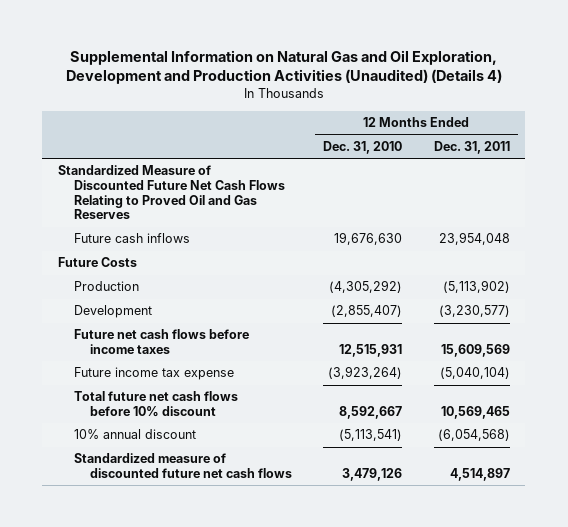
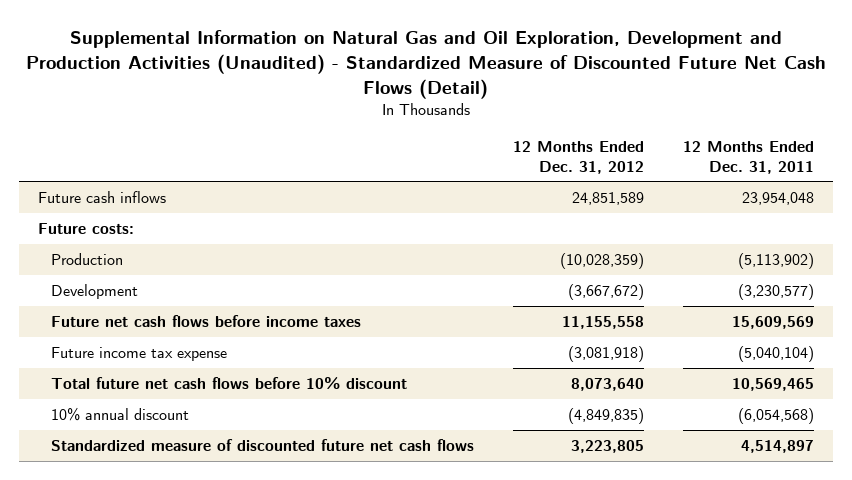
[65,49,502,85] Supplemental Information on Natural Gas and Oil Exploration, Development and Production Activities (Unaudited) (Details 4) -> [25,29,826,99] Supplemental Information on Natural Gas and Oil Exploration, Development and Production Activities (Unaudited) - Standardized Measure of Discounted Future Net Cash Flows (Detail)
[323,140,403,154] Dec. 31, 2010 -> none
none -> [512,141,644,174] 12 Months Ended Dec. 31, 2012
[57,165,285,220] Standardized Measure of Discounted Future Net Cash Flows Relating to Proved Oil and Gas Reserves -> none
[57,257,137,268] Future Costs -> [38,222,135,234] Future costs:

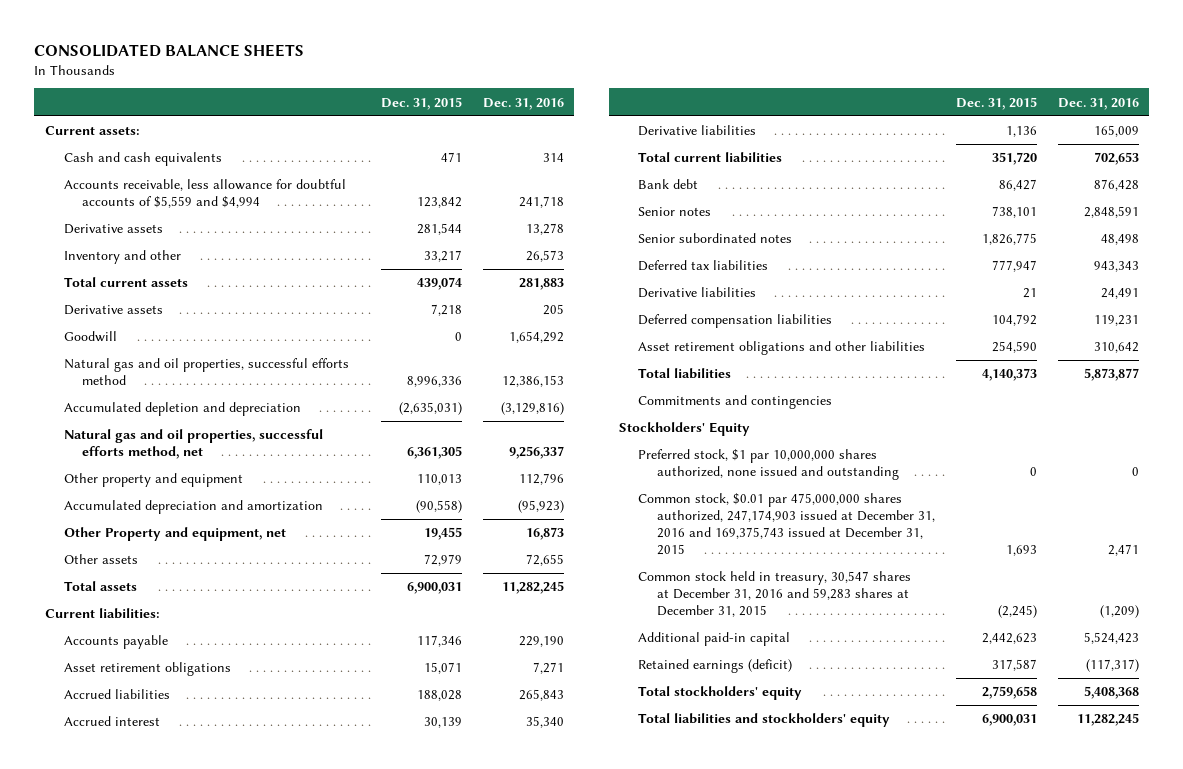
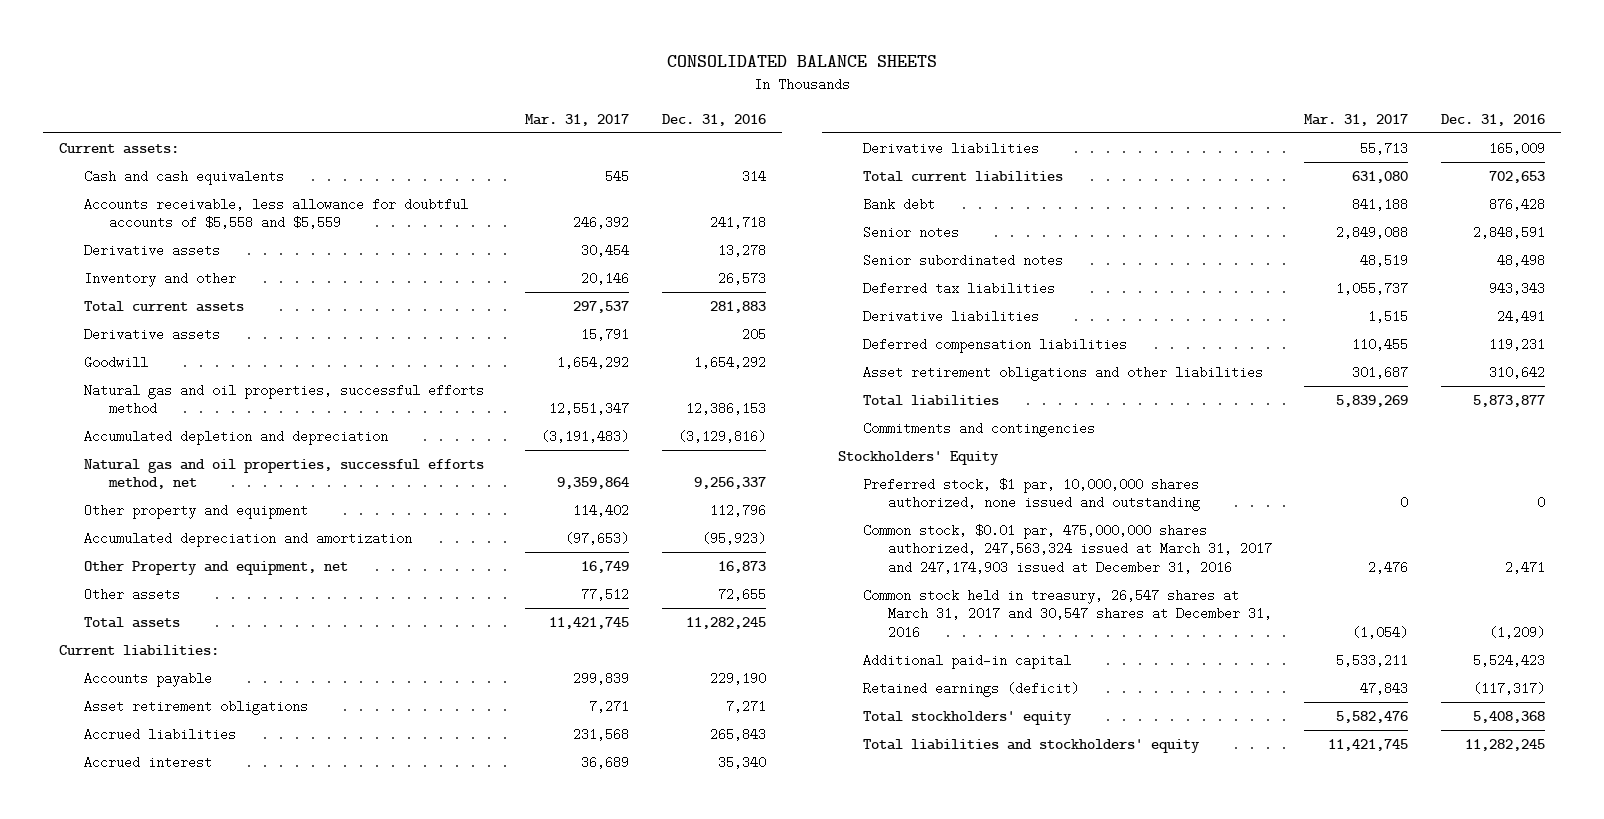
[381,96,463,110] Dec. 31, 2015 -> none
none -> [525,113,630,126] Mar. 31, 2017
[63,179,346,209] Accounts receivable, less allowance for doubtful accounts of $5,559 and $4,994 -> [83,197,468,230] Accounts receivable, less allowance for doubtful accounts of $5,558 and $5,559
[638,449,900,481] Preferred stock, $1 par 10,000,000 shares authorized, none issued and outstanding -> [863,477,1200,512] Preferred stock, $1 par, 10,000,000 shares authorized, none issued and outstanding
[638,493,936,555] Common stock, $0.01 par 475,000,000 shares authorized, 247,174,903 issued at December 31, 2016 and 169,375,743 issued at December 31, 2015 -> [863,523,1272,574] Common stock, $0.01 par, 475,000,000 shares authorized, 247,563,324 issued at March 31, 2017 and 247,174,903 issued at December 31, 2016
[638,571,912,617] Common stock held in treasury, 30,547 shares at December 31, 2016 and 59,283 shares at December 31, 2015 -> [863,588,1272,639] Common stock held in treasury, 26,547 shares at March 31, 2017 and 30,547 shares at December 31, 2016

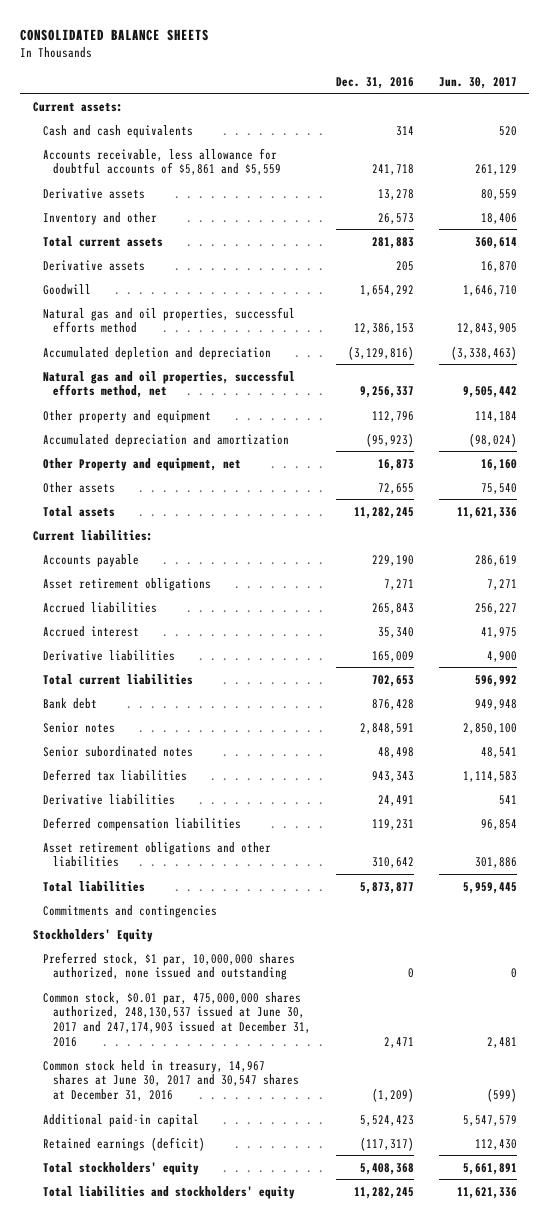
[525,113,630,126] Mar. 31, 2017 -> none
none -> [439,76,518,89] Jun. 30, 2017
[83,197,468,230] Accounts receivable, less allowance for doubtful accounts of $5,558 and $5,559 -> [43,147,282,176] Accounts receivable, less allowance for doubtful accounts of $5,861 and $5,559
[863,523,1272,574] Common stock, $0.01 par, 475,000,000 shares authorized, 247,563,324 issued at March 31, 2017 and 247,174,903 issued at December 31, 2016 -> [43,991,312,1047] Common stock, $0.01 par, 475,000,000 shares authorized, 248,130,537 issued at June 30, 2017 and 247,174,903 issued at December 31, 2016
[863,588,1272,639] Common stock held in treasury, 26,547 shares at March 31, 2017 and 30,547 shares at December 31, 2016 -> [43,1059,300,1101] Common stock held in treasury, 14,967 shares at June 30, 2017 and 30,547 shares at December 31, 2016

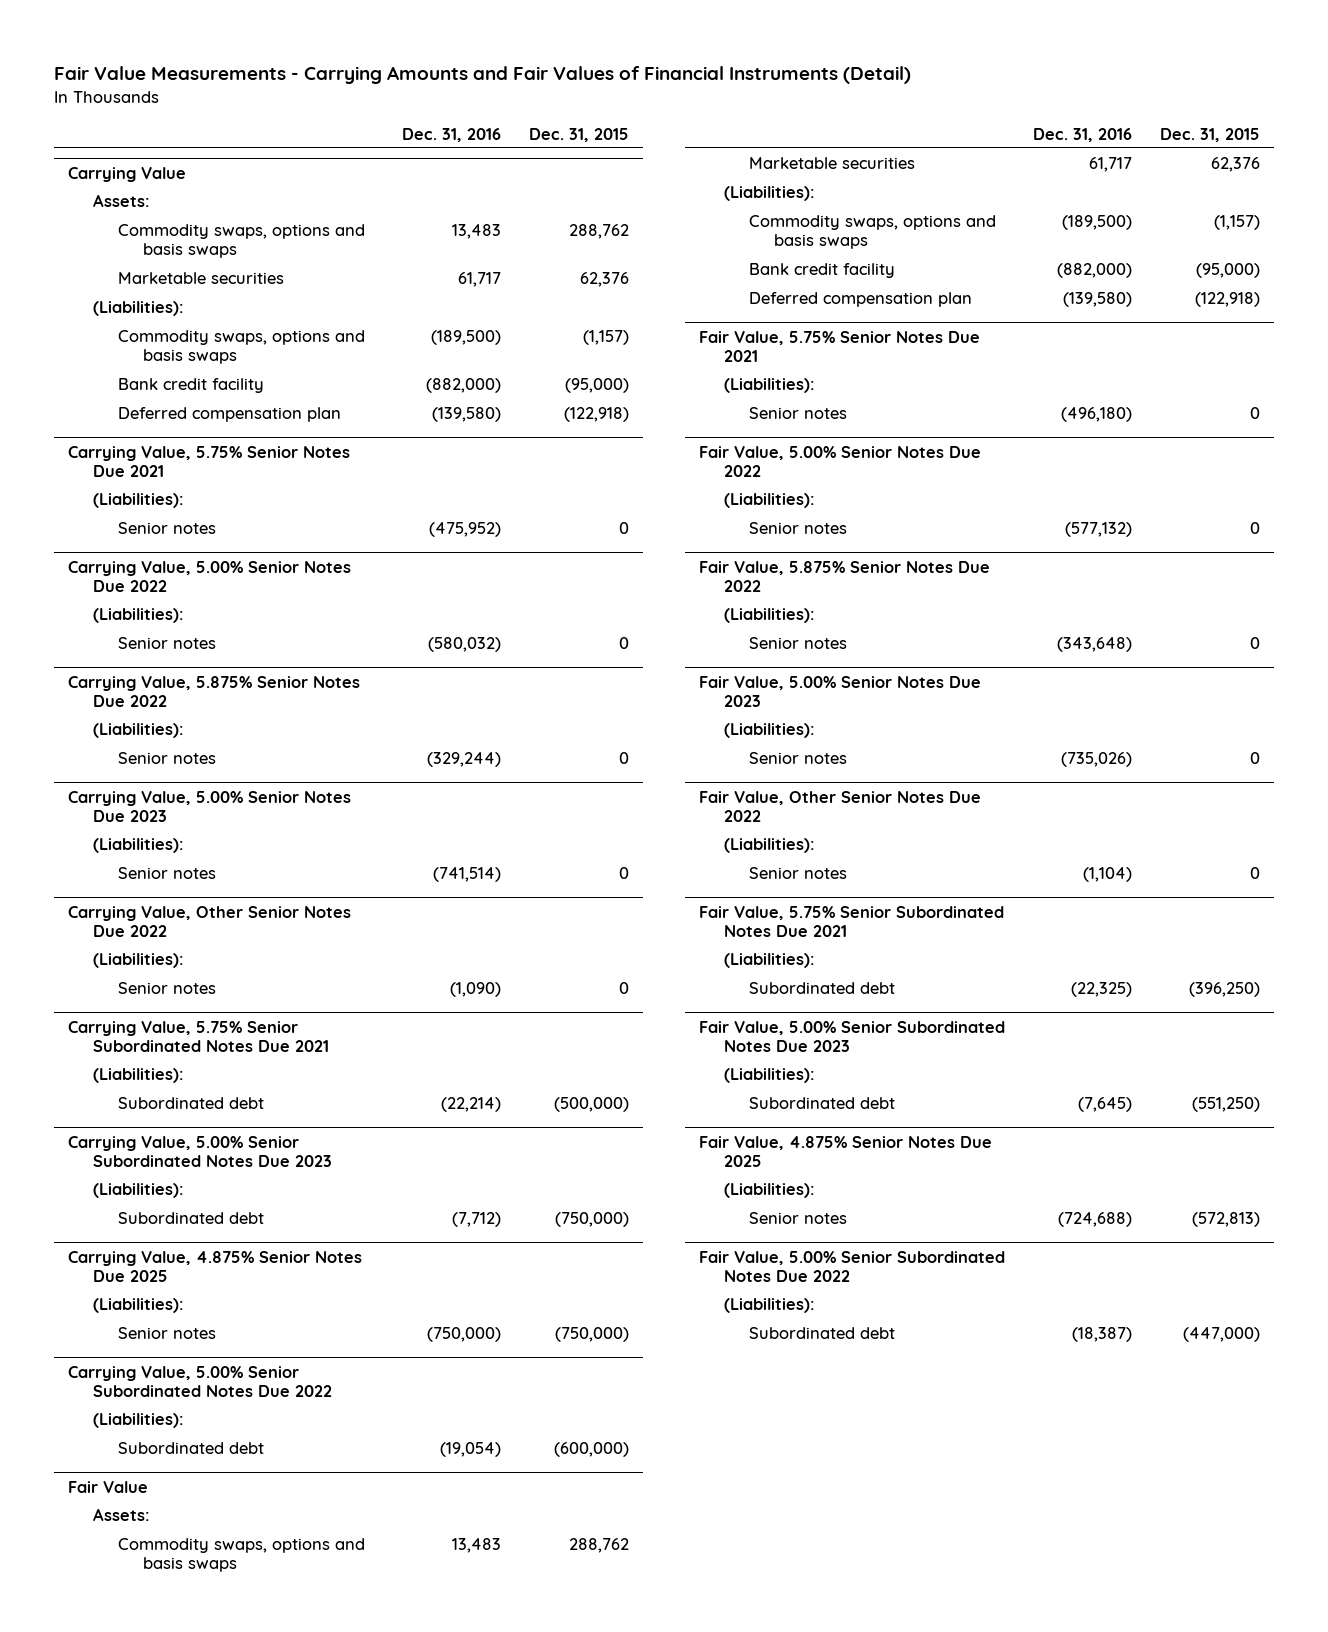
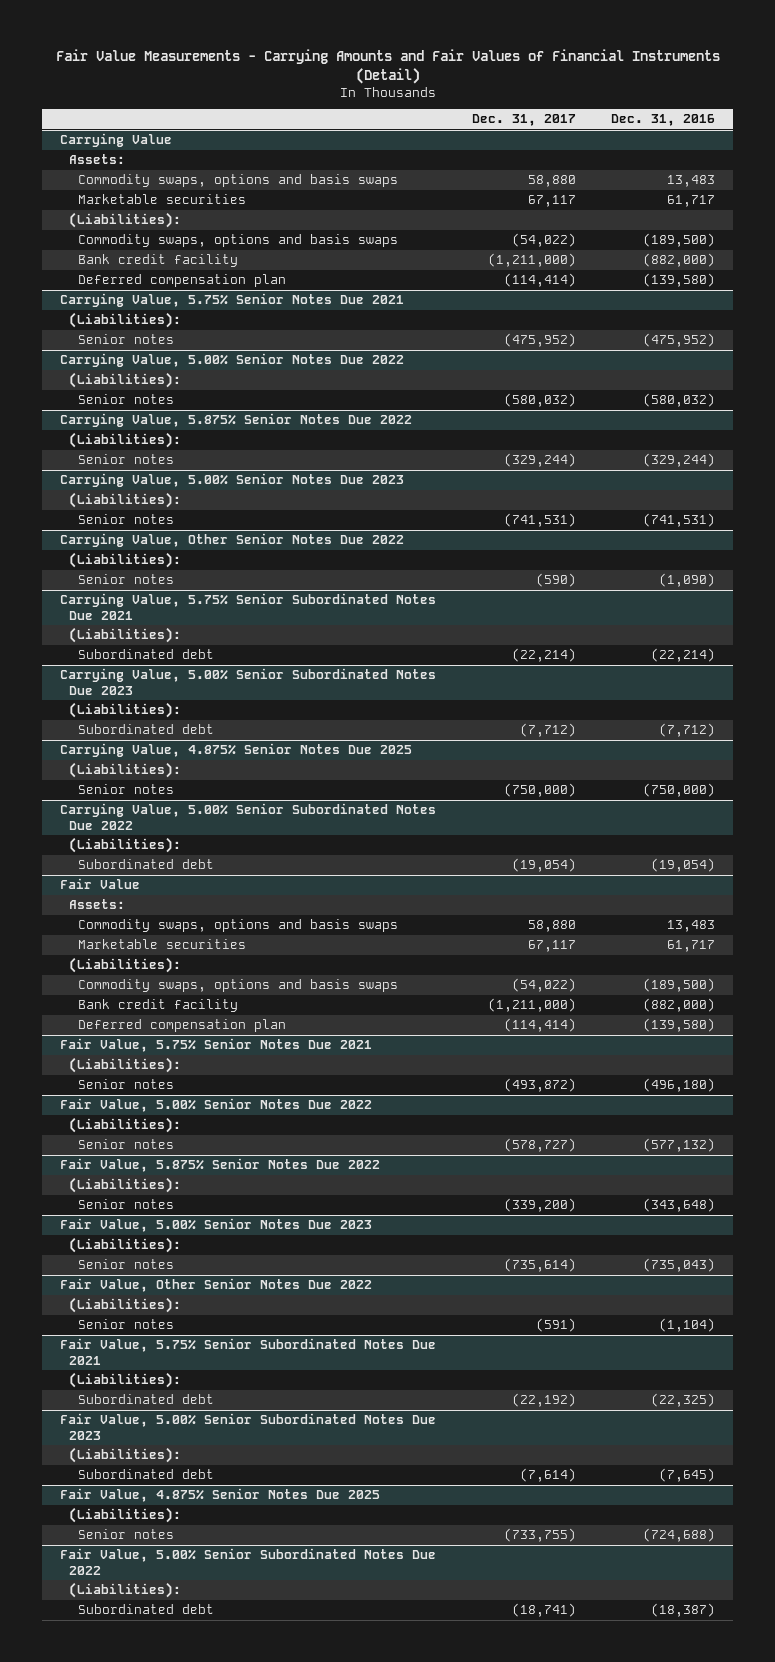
[529,127,630,142] Dec. 31, 2015 -> none
none -> [471,114,576,127] Dec. 31, 2017
[433,867,502,883] (741,514) -> [643,513,716,528] (741,531)
[1061,752,1133,768] (735,026) -> [643,1258,716,1273] (735,043)

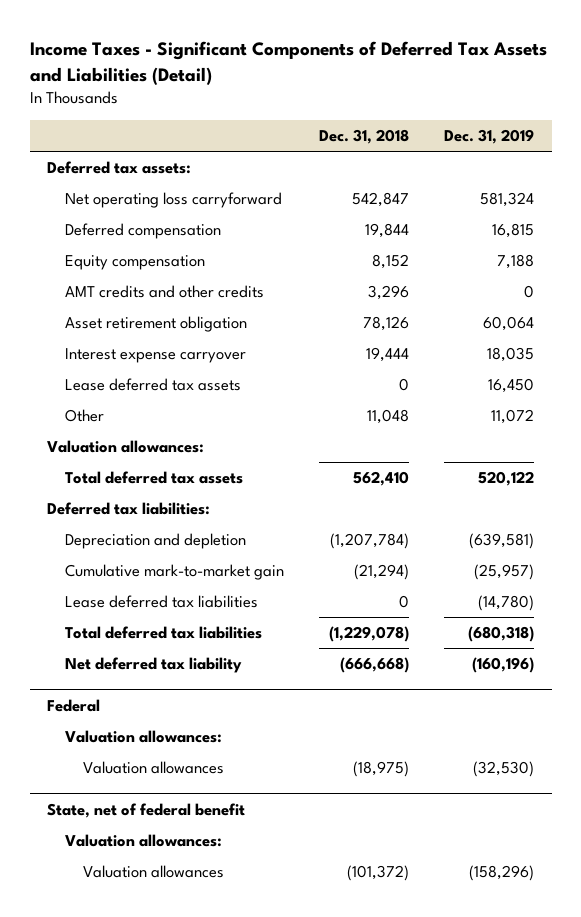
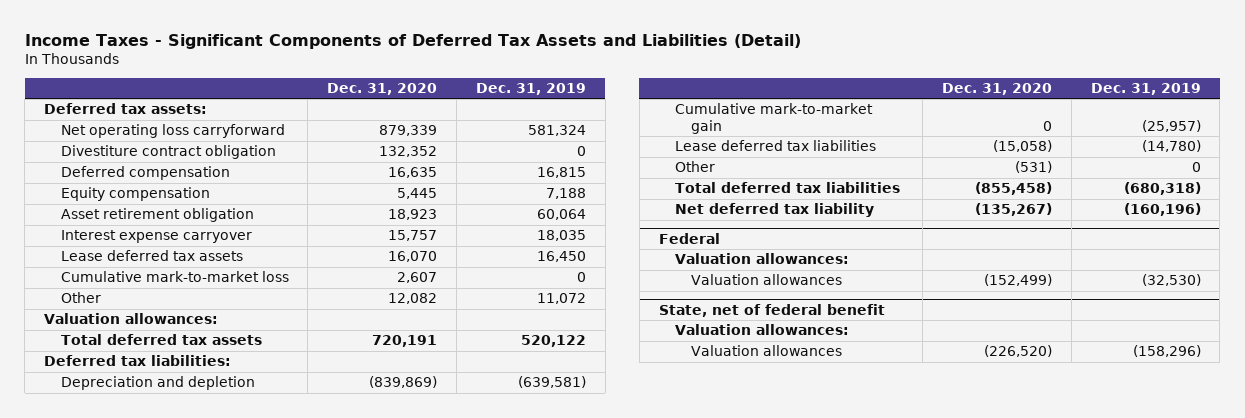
[319,128,410,144] Dec. 31, 2018 -> none
none -> [327,83,438,96] Dec. 31, 2020
none -> [60,145,276,160] Divestiture contract obligation
[65,285,265,299] AMT credits and other credits -> none
none -> [60,271,289,283] Cumulative mark-to-market loss
none -> [675,161,716,173] Other

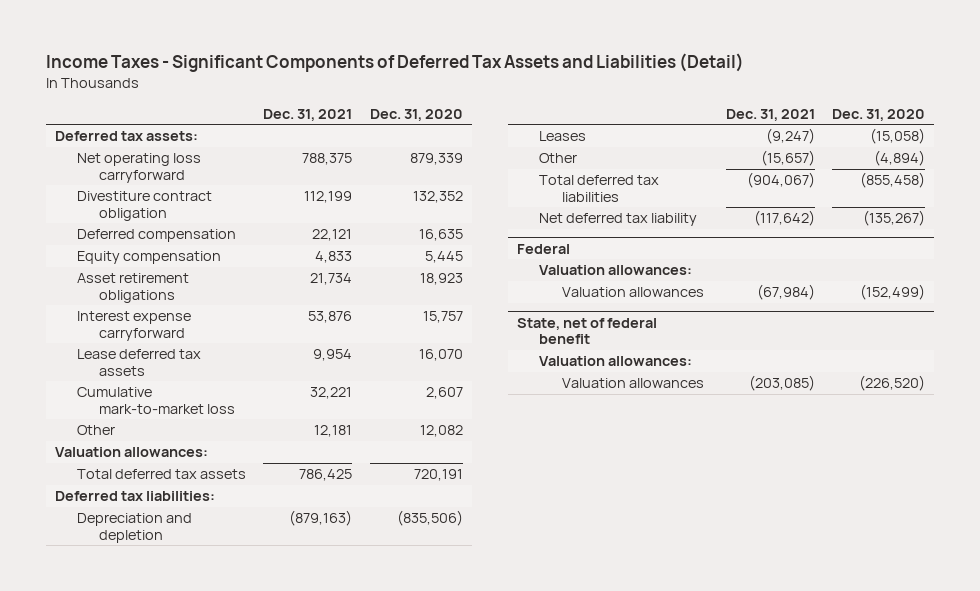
[476,83,587,96] Dec. 31, 2019 -> none
none -> [263,108,353,121] Dec. 31, 2021
[60,208,254,223] Asset retirement obligation -> [76,273,189,304] Asset retirement obligations
[60,230,252,244] Interest expense carryover -> [76,311,191,342] Interest expense carryforward
[675,103,874,134] Cumulative mark-to-market gain -> none
[369,376,438,389] (839,869) -> [396,510,463,527] (835,506)
[675,140,877,152] Lease deferred tax liabilities -> [539,131,587,142] Leases
[1014,161,1052,174] (531) -> [874,150,926,167] (4,894)

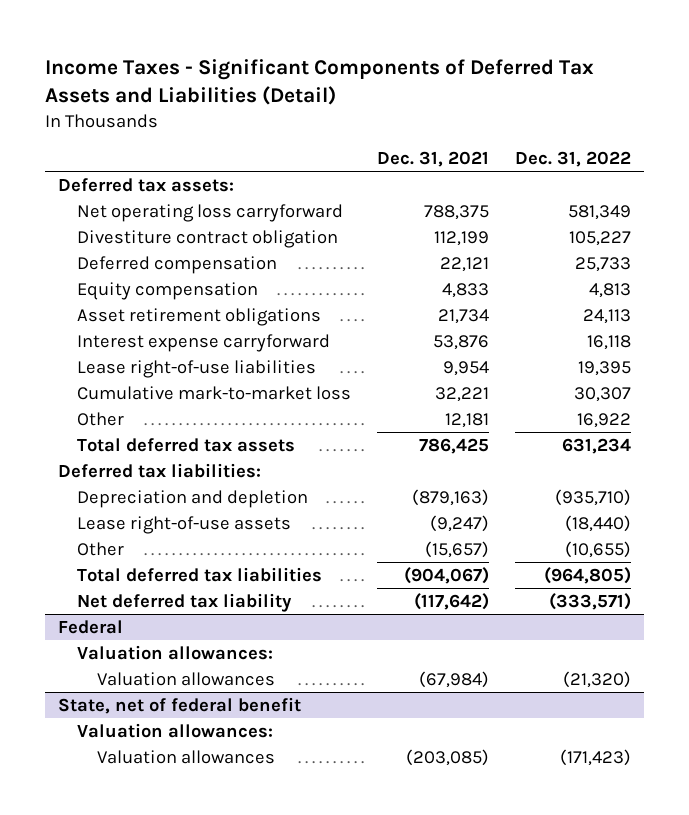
[369,108,463,121] Dec. 31, 2020 -> none
none -> [515,150,632,167] Dec. 31, 2022
[76,349,201,377] Lease deferred tax assets -> [77,359,317,378] Lease right-of-use liabilities
[54,447,208,458] Valuation allowances: -> none
[539,131,587,142] Leases -> [77,515,292,534] Lease right-of-use assets

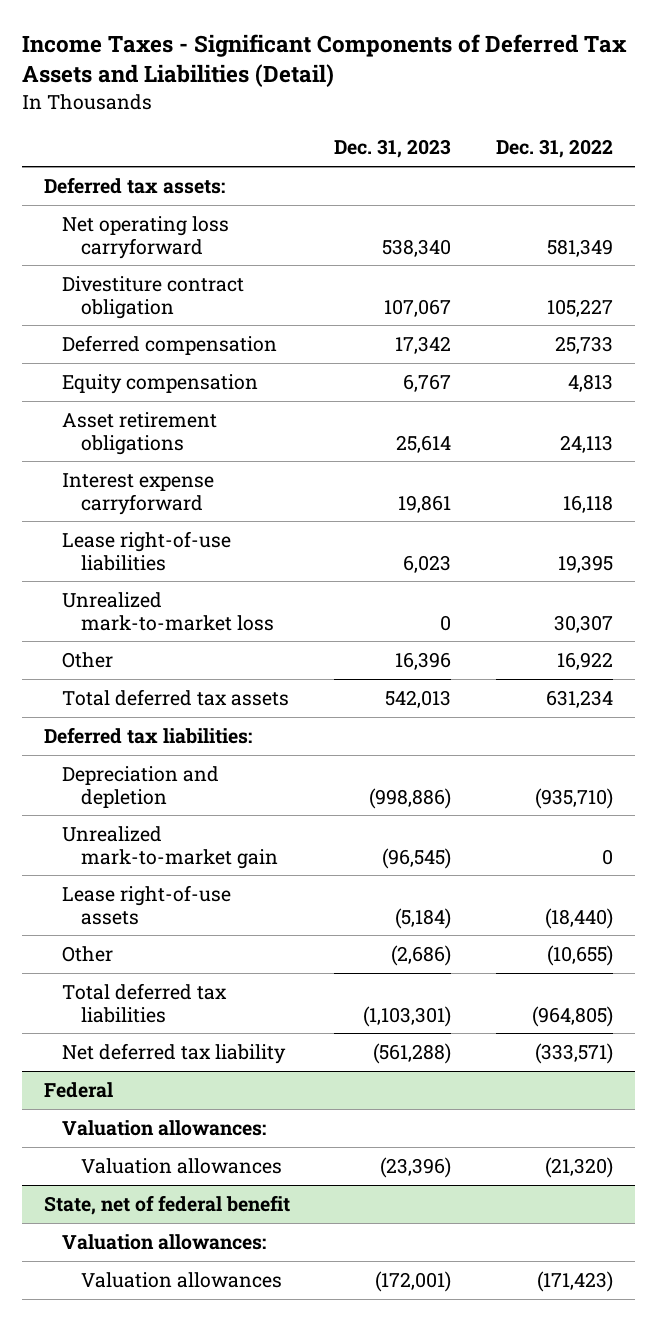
[377,150,490,167] Dec. 31, 2021 -> none
none -> [334,139,452,159] Dec. 31, 2023
[77,385,352,400] Cumulative mark-to-market loss -> [62,591,274,631] Unrealized mark-to-market loss
none -> [62,825,278,869] Unrealized mark-to-market gain

